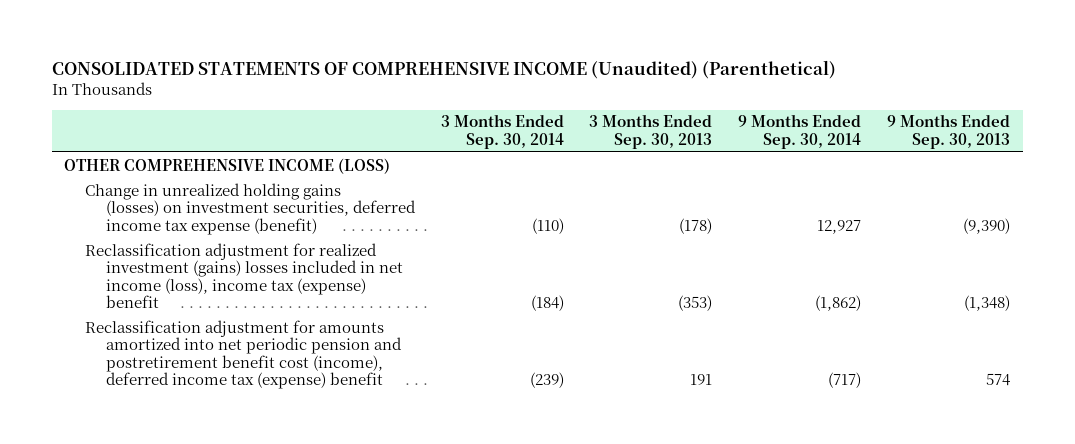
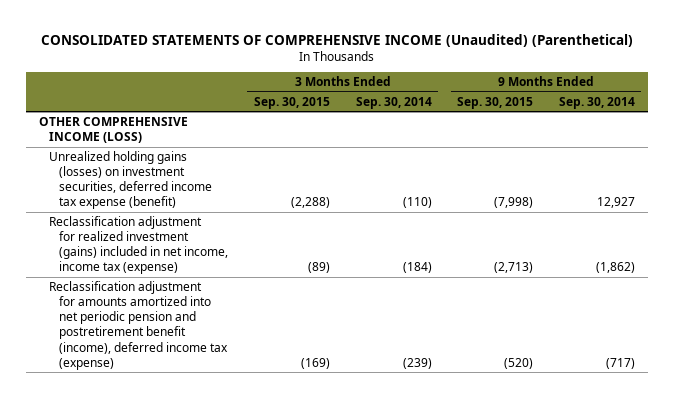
[589,114,713,149] 3 Months Ended Sep. 30, 2013 -> none
[887,114,1011,149] 9 Months Ended Sep. 30, 2013 -> none
none -> [253,96,330,109] Sep. 30, 2015
none -> [457,96,534,109] Sep. 30, 2015
[85,182,416,235] Change in unrealized holding gains (losses) on investment securities, deferred income tax expense (benefit) -> [49,150,213,210] Unrealized holding gains (losses) on investment securities, deferred income tax expense (benefit)
[85,242,403,309] Reclassification adjustment for realized investment (gains) losses included in net income (loss), income tax (expense) benefit -> [49,215,229,275] Reclassification adjustment for realized investment (gains) included in net income, income tax (expense)
[85,319,402,390] Reclassification adjustment for amounts amortized into net periodic pension and postretirement benefit cost (income), deferred income tax (expense) benefit -> [49,280,229,370] Reclassification adjustment for amounts amortized into net periodic pension and postretirement benefit (income), deferred income tax (expense)

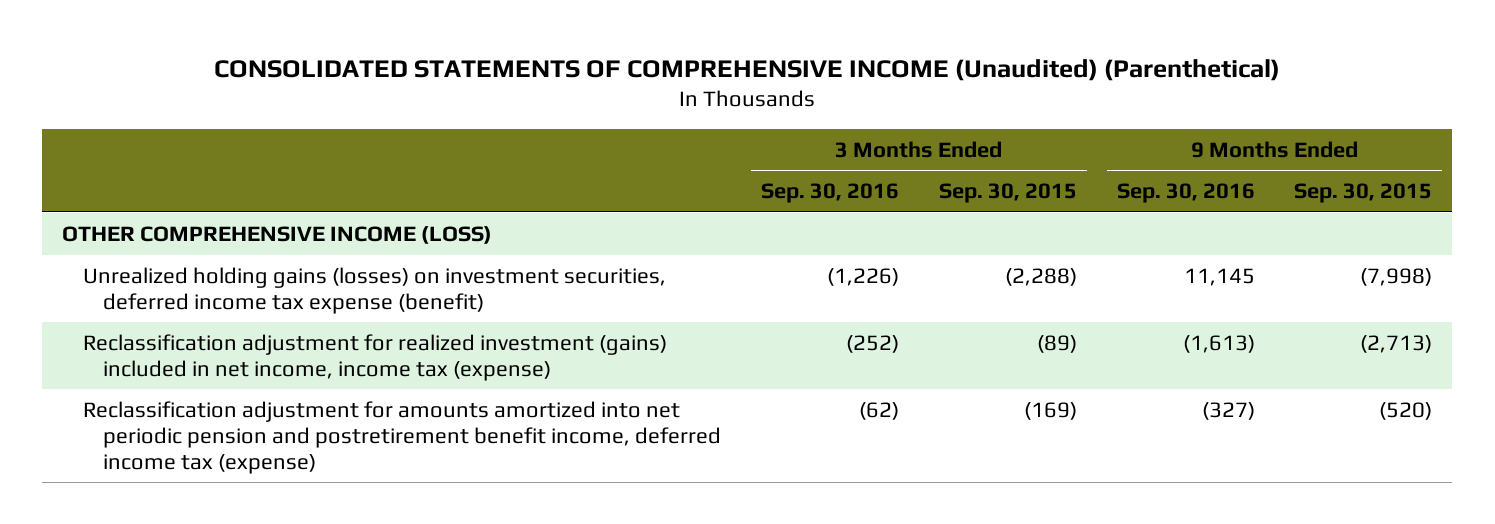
[355,96,432,109] Sep. 30, 2014 -> none
[558,96,635,109] Sep. 30, 2014 -> none
none -> [761,183,900,204] Sep. 30, 2016
none -> [1116,183,1255,204] Sep. 30, 2016
[49,280,229,370] Reclassification adjustment for amounts amortized into net periodic pension and postretirement benefit (income), deferred income tax (expense) -> [82,401,722,474] Reclassification adjustment for amounts amortized into net periodic pension and postretirement benefit income, deferred income tax (expense)

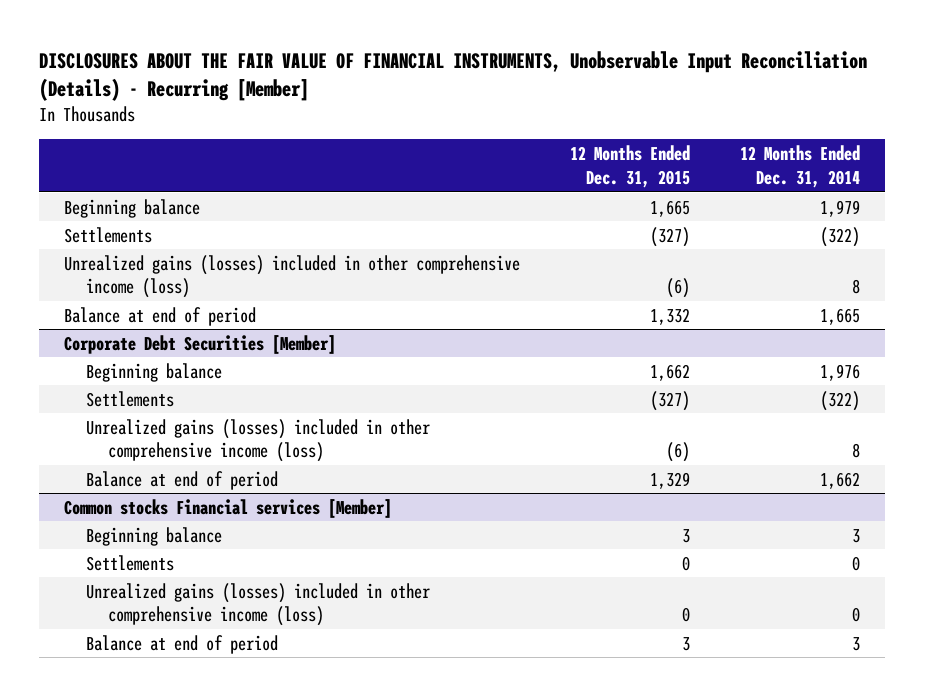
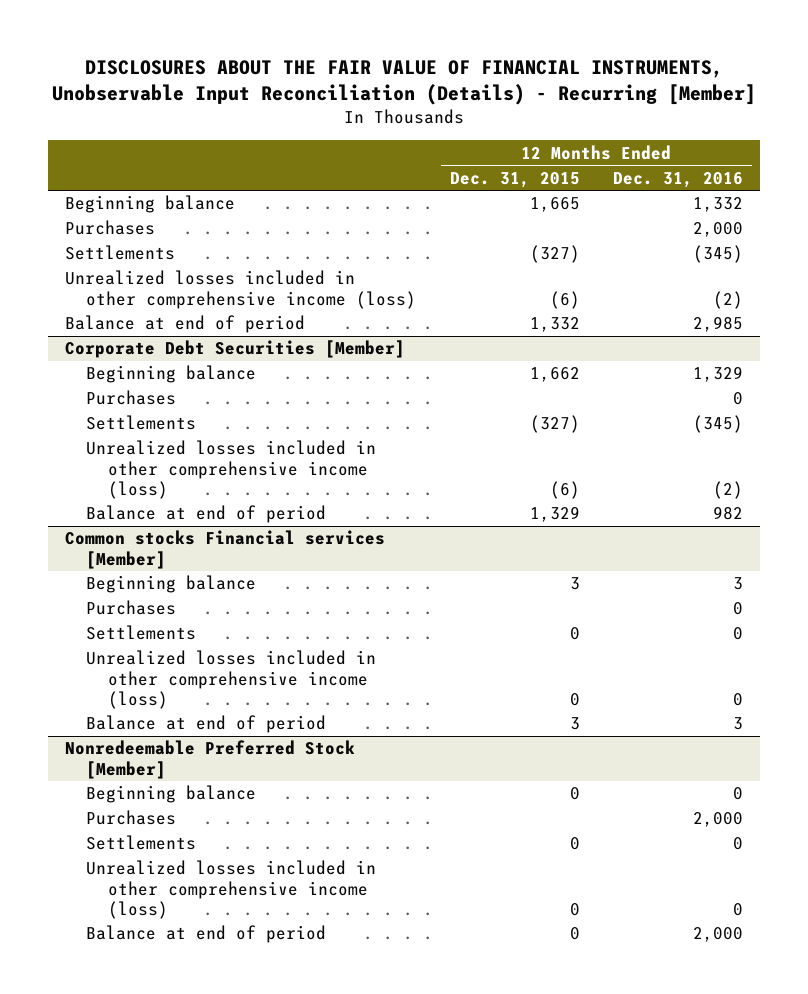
[740,145,861,188] 12 Months Ended Dec. 31, 2014 -> none
none -> [613,171,744,188] Dec. 31, 2016
none -> [64,220,155,236] Purchases
[64,254,521,299] Unrealized gains (losses) included in other comprehensive income (loss) -> [64,270,417,309] Unrealized losses included in other comprehensive income (loss)
none -> [86,390,177,406] Purchases
[86,418,431,463] Unrealized gains (losses) included in other comprehensive income (loss) -> [86,440,377,499] Unrealized losses included in other comprehensive income (loss)
none -> [86,600,177,616] Purchases
[86,582,431,627] Unrealized gains (losses) included in other comprehensive income (loss) -> [86,650,377,709] Unrealized losses included in other comprehensive income (loss)
none -> [64,740,355,779] Nonredeemable Preferred Stock [Member]
none -> [86,785,257,804] Beginning balance
none -> [86,810,177,826] Purchases
none -> [86,835,197,851] Settlements
none -> [86,860,377,919] Unrealized losses included in other comprehensive income (loss)
none -> [86,925,327,944] Balance at end of period

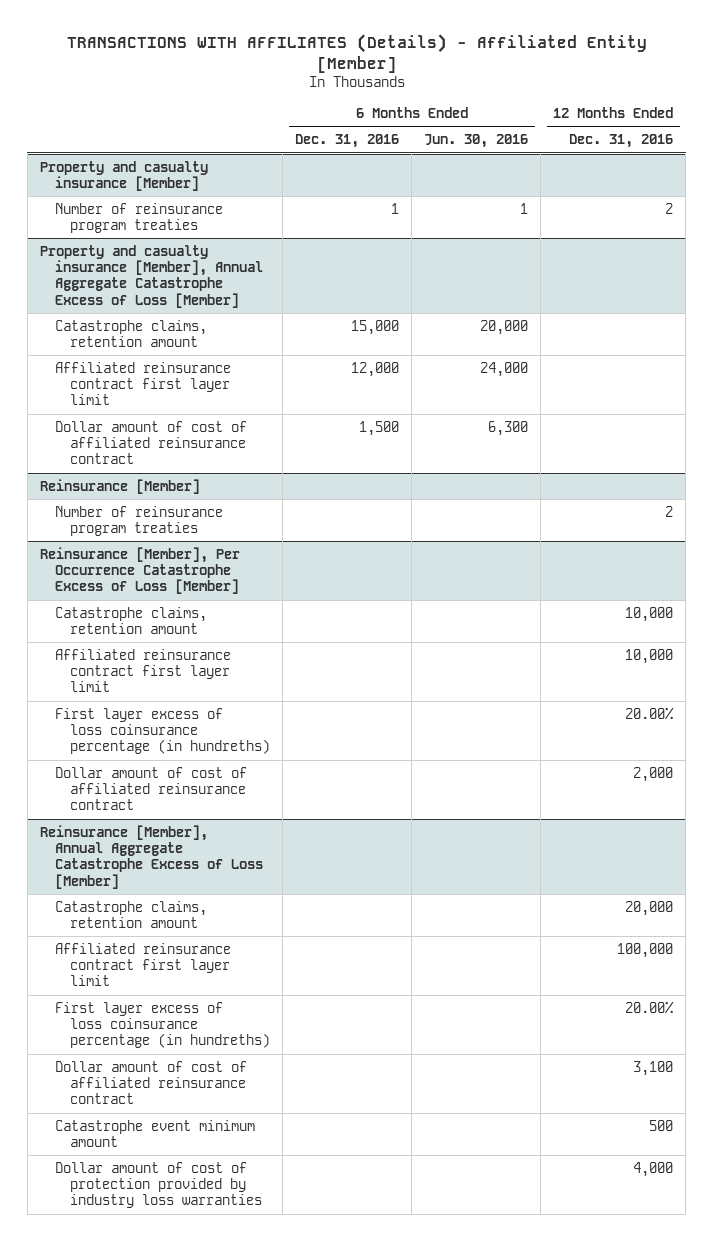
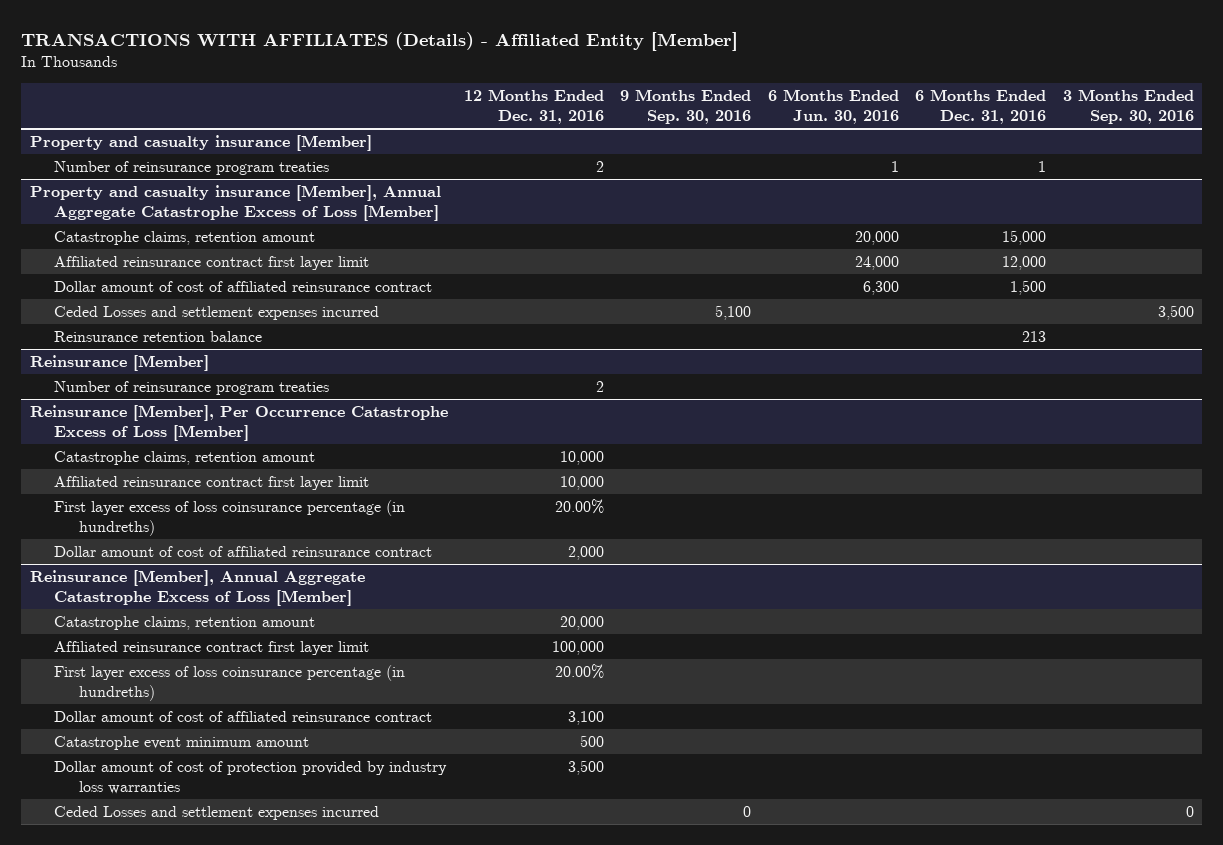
none -> [620,89,752,125] 9 Months Ended Sep. 30, 2016
none -> [1062,89,1194,125] 3 Months Ended Sep. 30, 2016
none -> [54,306,380,321] Ceded Losses and settlement expenses incurred
none -> [54,331,263,343] Reinsurance retention balance
[633,1161,674,1177] 4,000 -> [568,760,605,776] 3,500
none -> [54,806,380,821] Ceded Losses and settlement expenses incurred

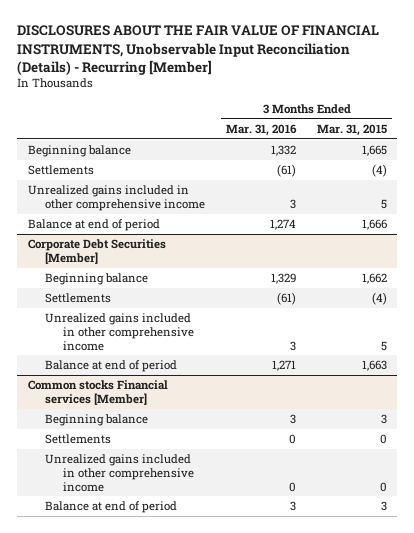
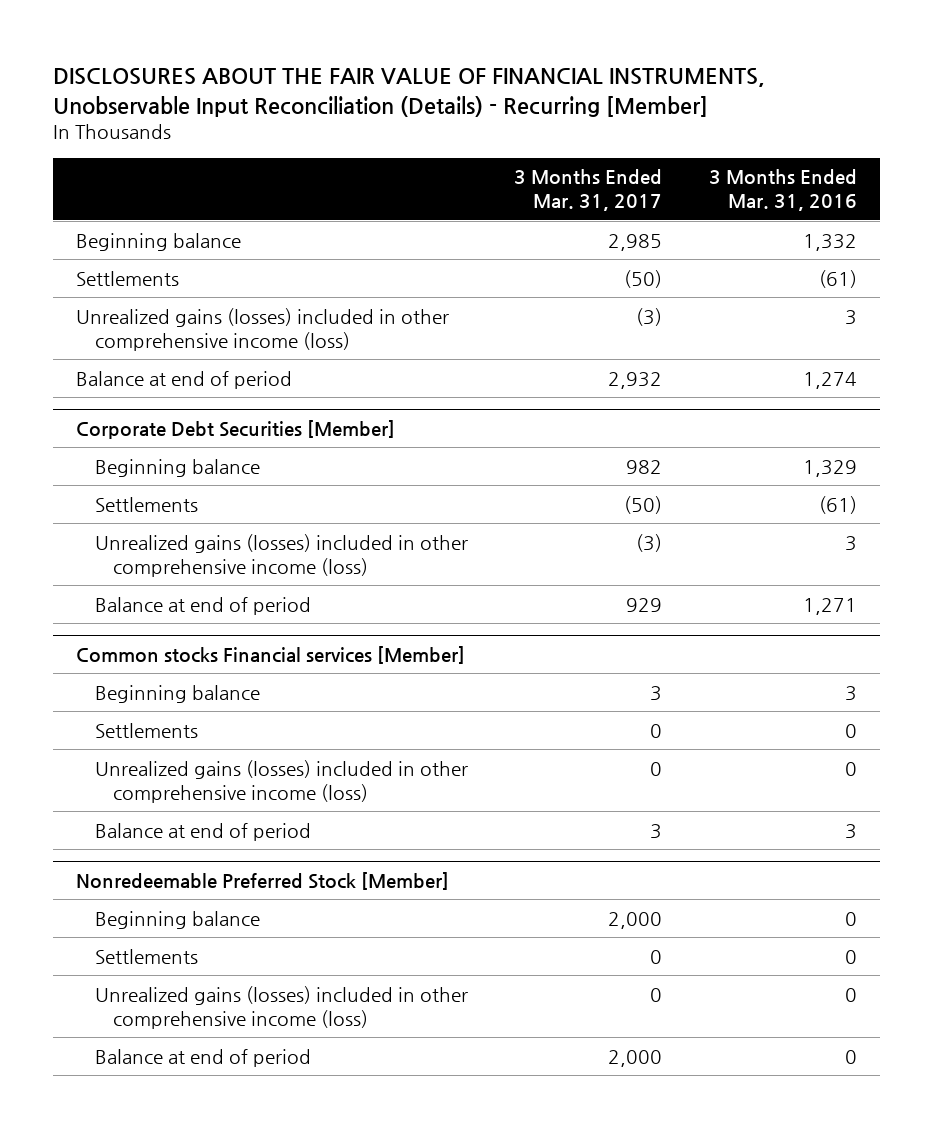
[316,124,387,137] Mar. 31, 2015 -> none
none -> [514,169,663,212] 3 Months Ended Mar. 31, 2017
[27,185,206,211] Unrealized gains included in other comprehensive income -> [76,307,450,351] Unrealized gains (losses) included in other comprehensive income (loss)
[45,313,195,351] Unrealized gains included in other comprehensive income -> [94,533,468,577] Unrealized gains (losses) included in other comprehensive income (loss)
[45,454,195,492] Unrealized gains included in other comprehensive income -> [94,759,468,803] Unrealized gains (losses) included in other comprehensive income (loss)
none -> [76,871,450,890] Nonredeemable Preferred Stock [Member]
none -> [94,910,260,929] Beginning balance
none -> [94,948,198,964] Settlements
none -> [94,985,468,1029] Unrealized gains (losses) included in other comprehensive income (loss)
none -> [94,1048,311,1067] Balance at end of period

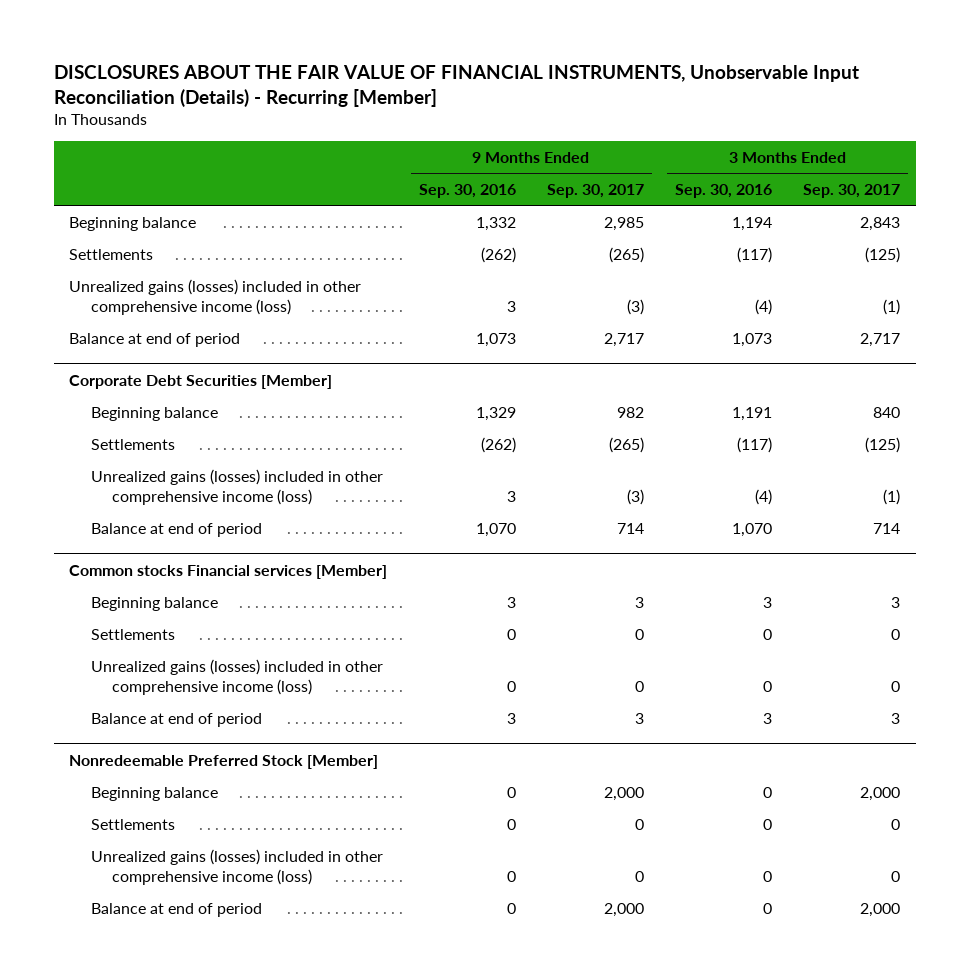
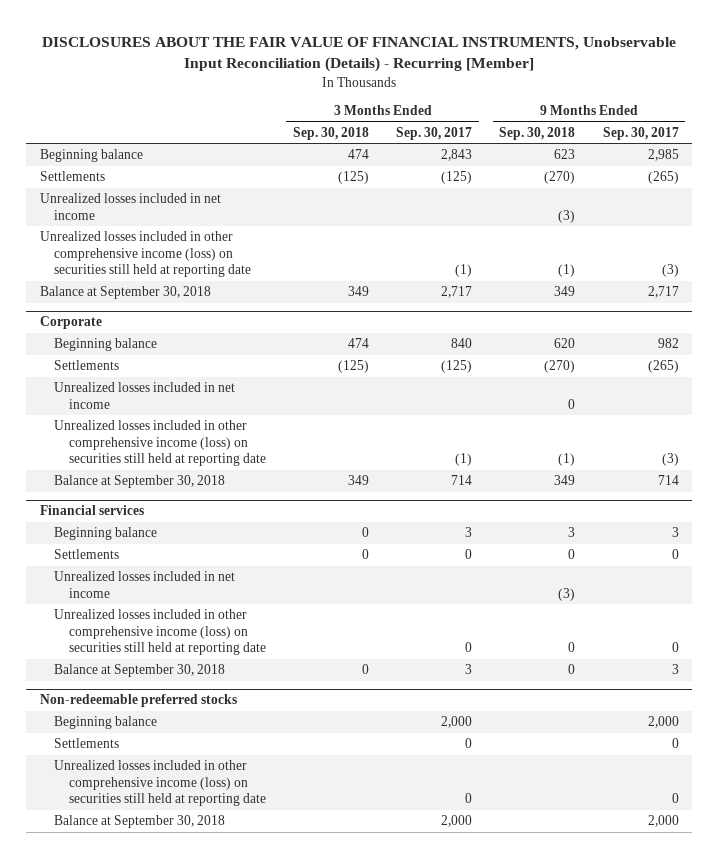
[418,183,516,198] Sep. 30, 2016 -> none
[674,183,772,198] Sep. 30, 2016 -> none
none -> [292,126,369,140] Sep. 30, 2018
none -> [499,126,576,140] Sep. 30, 2018
none -> [39,193,221,220] Unrealized losses included in net income
[69,278,362,315] Unrealized gains (losses) included in other comprehensive income (loss) -> [39,231,252,278] Unrealized losses included in other comprehensive income (loss) on securities still held at reporting date
[69,332,241,347] Balance at end of period -> [39,286,211,300] Balance at September 30, 2018
[69,374,333,389] Corporate Debt Securities [Member] -> [39,316,102,330] Corporate
none -> [54,382,236,409] Unrealized losses included in net income
[90,468,383,505] Unrealized gains (losses) included in other comprehensive income (loss) -> [54,420,266,467] Unrealized losses included in other comprehensive income (loss) on securities still held at reporting date
[90,522,262,537] Balance at end of period -> [54,475,226,489] Balance at September 30, 2018
[69,564,388,579] Common stocks Financial services [Member] -> [39,505,144,516] Financial services
none -> [54,571,236,598] Unrealized losses included in net income
[90,658,383,695] Unrealized gains (losses) included in other comprehensive income (loss) -> [54,609,266,656] Unrealized losses included in other comprehensive income (loss) on securities still held at reporting date
[90,712,262,727] Balance at end of period -> [54,664,226,678] Balance at September 30, 2018
[69,754,379,769] Nonredeemable Preferred Stock [Member] -> [39,694,237,708] Non-redeemable preferred stocks
[90,848,383,885] Unrealized gains (losses) included in other comprehensive income (loss) -> [54,760,266,807] Unrealized losses included in other comprehensive income (loss) on securities still held at reporting date
[90,902,262,917] Balance at end of period -> [54,815,226,829] Balance at September 30, 2018

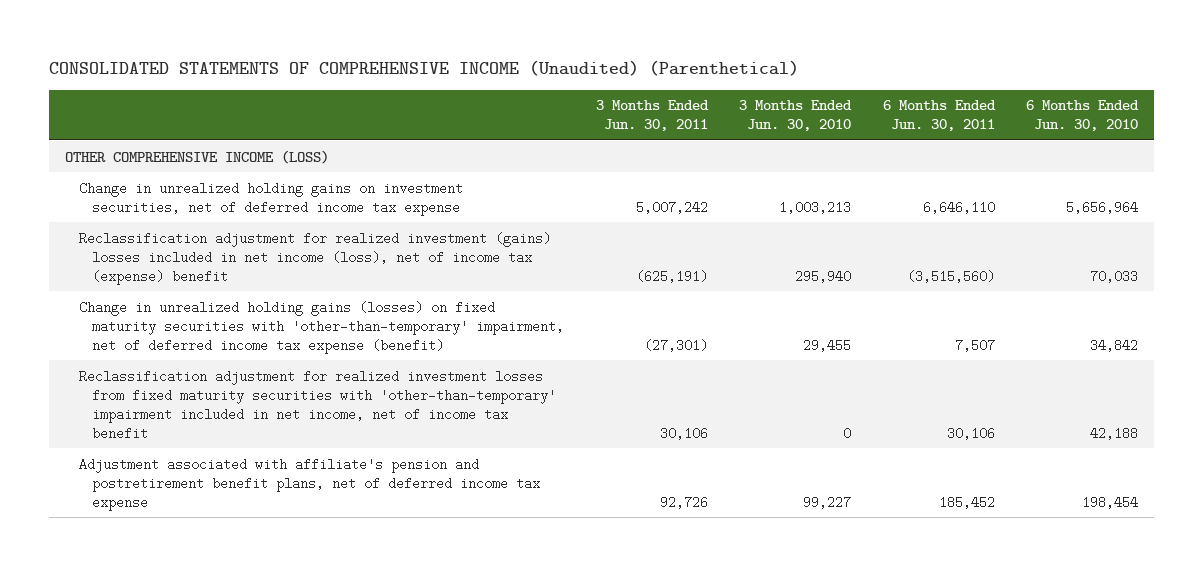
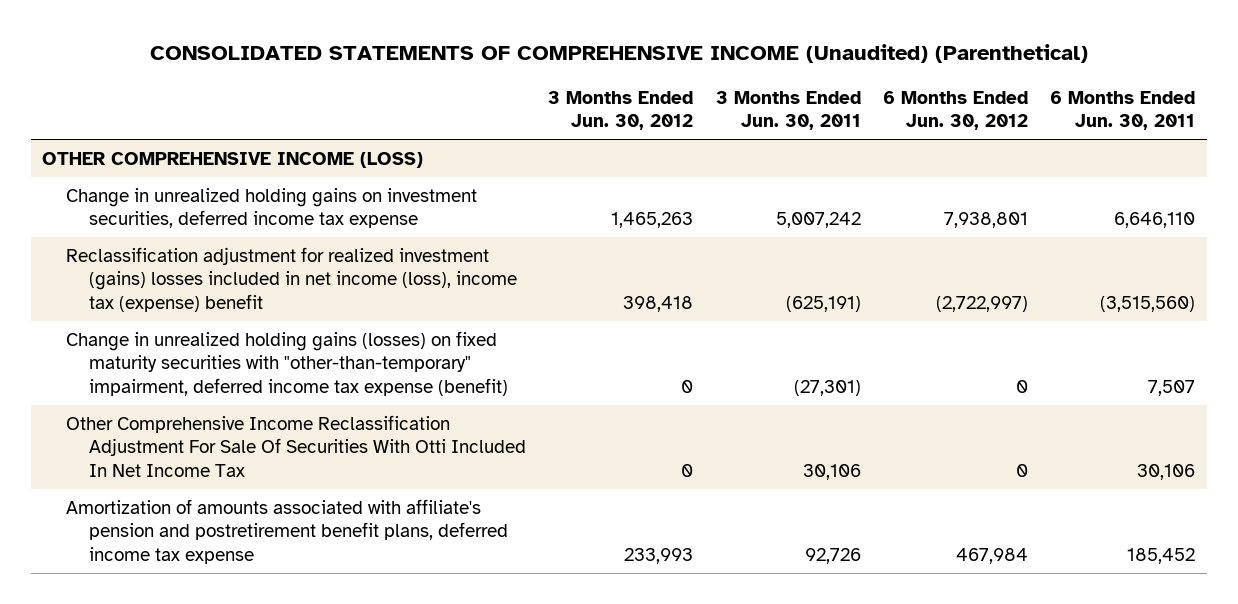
[739,100,853,132] 3 Months Ended Jun. 30, 2010 -> none
[1026,100,1140,132] 6 Months Ended Jun. 30, 2010 -> none
none -> [548,90,694,131] 3 Months Ended Jun. 30, 2012
none -> [883,90,1029,131] 6 Months Ended Jun. 30, 2012
[78,181,463,216] Change in unrealized holding gains on investment securities, net of deferred income tax expense -> [65,187,477,229] Change in unrealized holding gains on investment securities, deferred income tax expense
[78,231,551,285] Reclassification adjustment for realized investment (gains) losses included in net income (loss), net of income tax (expense) benefit -> [65,246,518,312] Reclassification adjustment for realized investment (gains) losses included in net income (loss), income tax (expense) benefit
[78,300,565,354] Change in unrealized holding gains (losses) on fixed maturity securities with 'other-than-temporary' impairment, net of deferred income tax expense (benefit) -> [65,330,509,396] Change in unrealized holding gains (losses) on fixed maturity securities with "other-than-temporary" impairment, deferred income tax expense (benefit)
[78,369,557,440] Reclassification adjustment for realized investment losses from fixed maturity securities with 'other-than-temporary' impairment included in net income, net of income tax benefit -> [65,414,527,477] Other Comprehensive Income Reclassification Adjustment For Sale Of Securities With Otti Included In Net Income Tax
[78,457,541,511] Adjustment associated with affiliate's pension and postretirement benefit plans, net of deferred income tax expense -> [65,498,509,564] Amortization of amounts associated with affiliate's pension and postretirement benefit plans, deferred income tax expense

